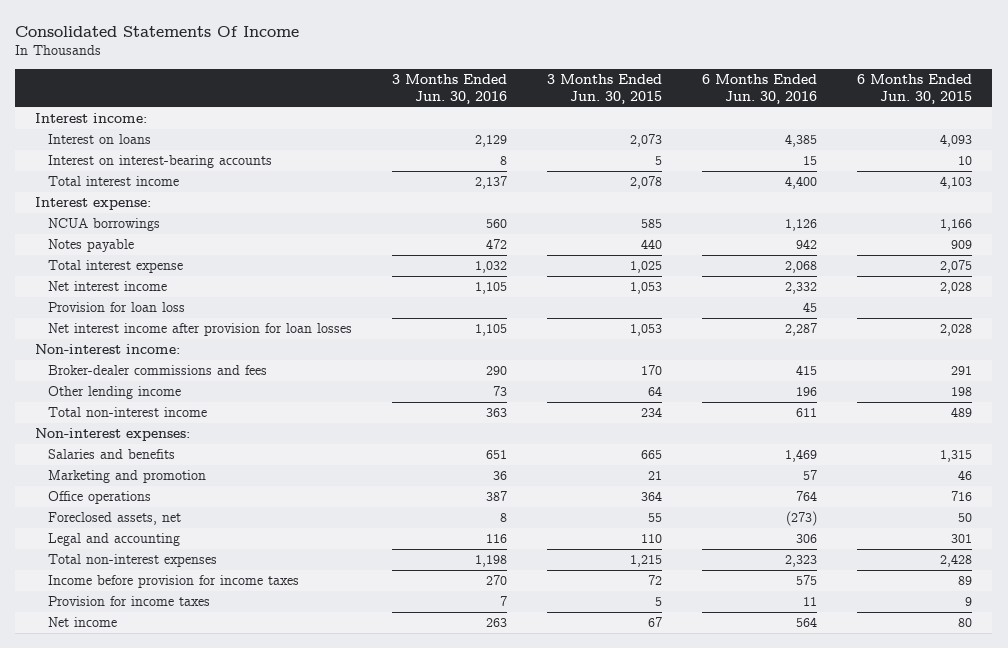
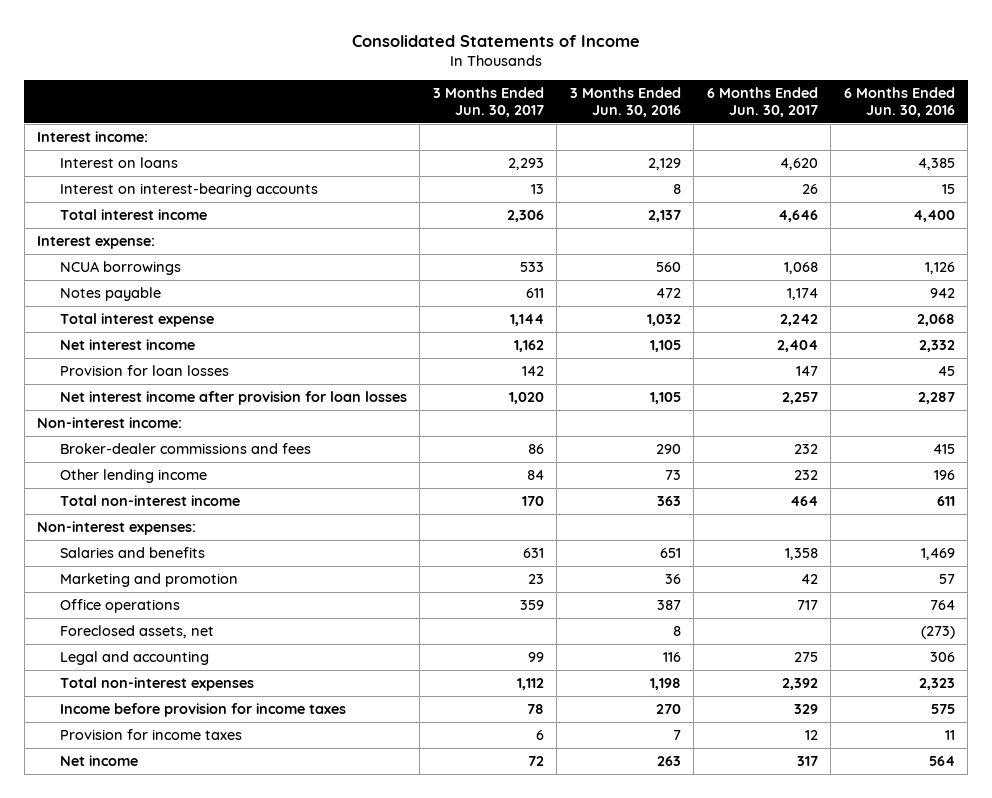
[15,25,300,37] Consolidated Statements Of Income -> [351,34,640,47] Consolidated Statements of Income
[547,74,663,104] 3 Months Ended Jun. 30, 2015 -> none
[857,74,973,104] 6 Months Ended Jun. 30, 2015 -> none
none -> [432,87,544,118] 3 Months Ended Jun. 30, 2017
none -> [706,87,818,118] 6 Months Ended Jun. 30, 2017
[48,302,186,313] Provision for loan loss -> [59,365,229,377] Provision for loan losses

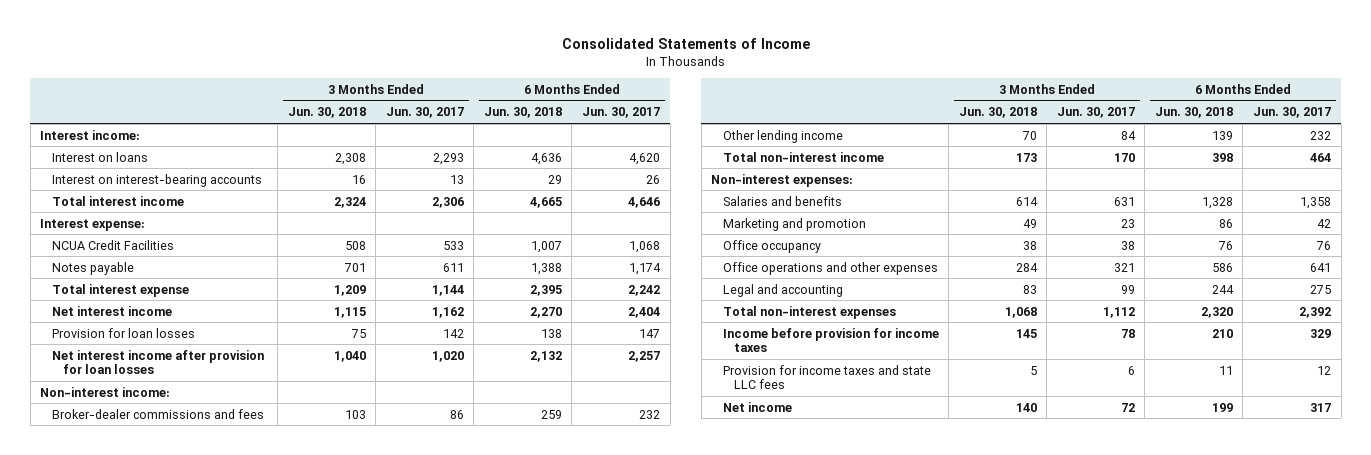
[569,87,681,118] 3 Months Ended Jun. 30, 2016 -> none
[843,87,955,118] 6 Months Ended Jun. 30, 2016 -> none
none -> [287,107,366,119] Jun. 30, 2018
none -> [483,107,562,119] Jun. 30, 2018
[59,261,181,276] NCUA borrowings -> [51,239,174,250] NCUA Credit Facilities
[59,625,214,639] Foreclosed assets, net -> none
none -> [722,239,821,253] Office occupancy
[59,599,180,614] Office operations -> [722,261,938,275] Office operations and other expenses
[519,600,544,611] 359 -> [1113,262,1135,272] 321
[796,600,818,611] 717 -> [1310,262,1332,272] 641
[59,729,242,741] Provision for income taxes -> [722,364,931,390] Provision for income taxes and state LLC fees

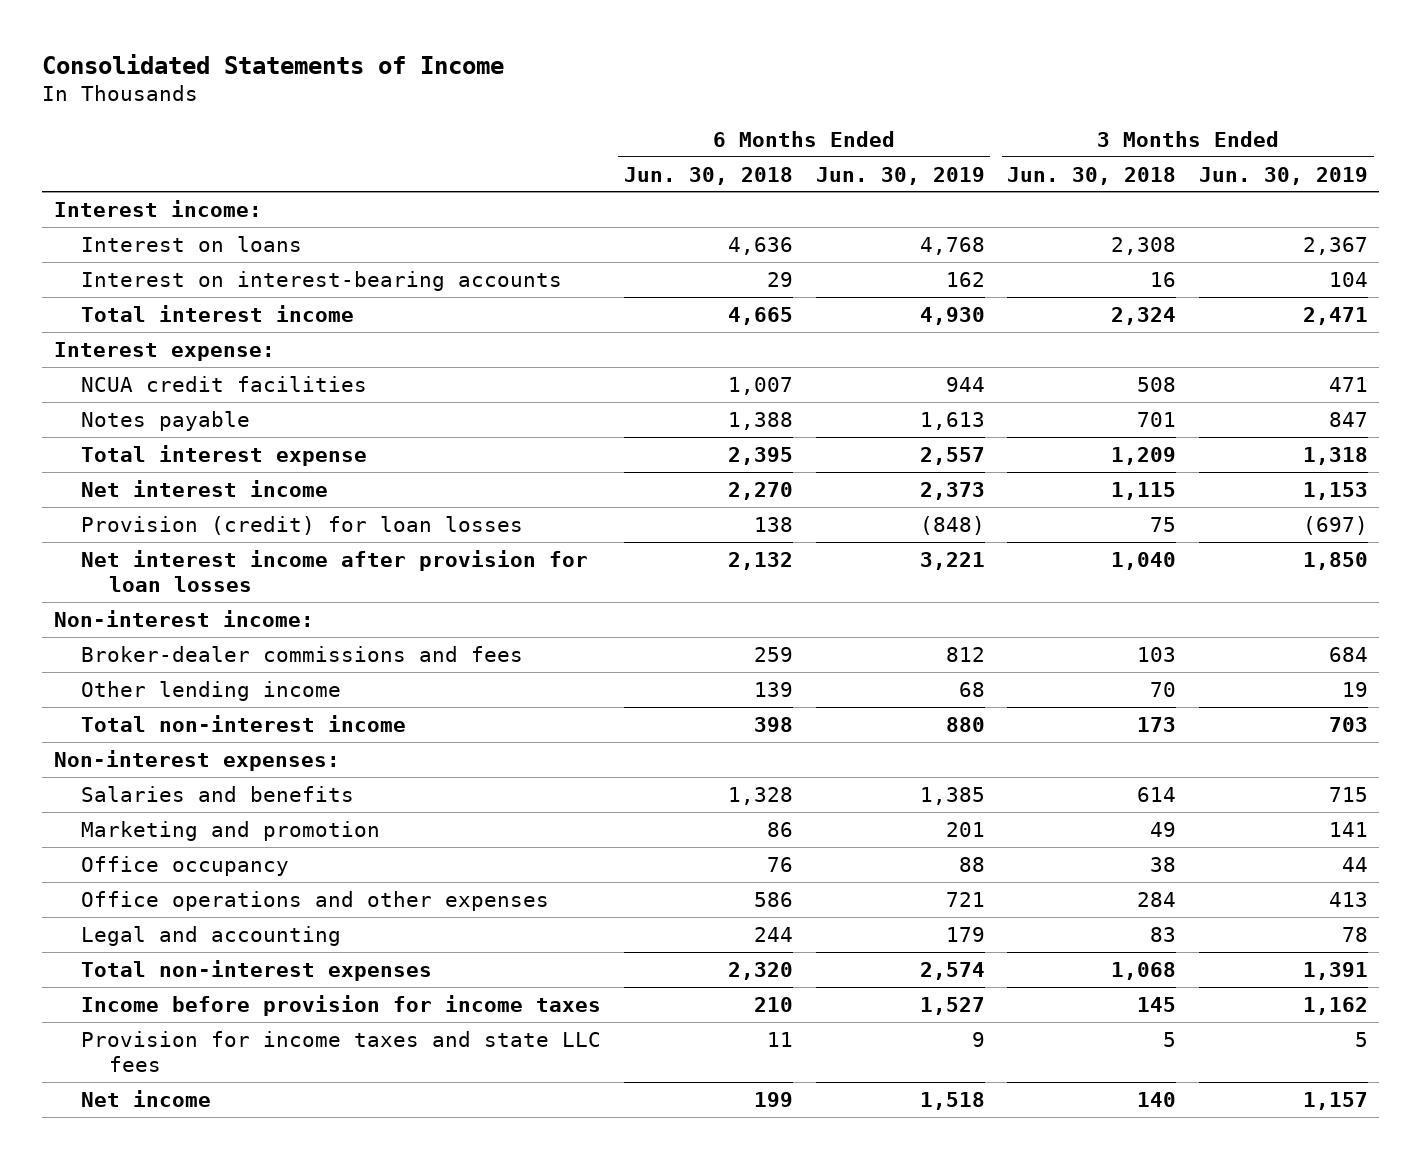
[385,107,464,119] Jun. 30, 2017 -> none
[582,107,661,119] Jun. 30, 2017 -> none
none -> [815,166,985,185] Jun. 30, 2019
none -> [1198,166,1368,185] Jun. 30, 2019
[51,239,174,250] NCUA Credit Facilities -> [81,375,368,392] NCUA credit facilities
[51,327,195,338] Provision for loan losses -> [81,515,524,535] Provision (credit) for loan losses

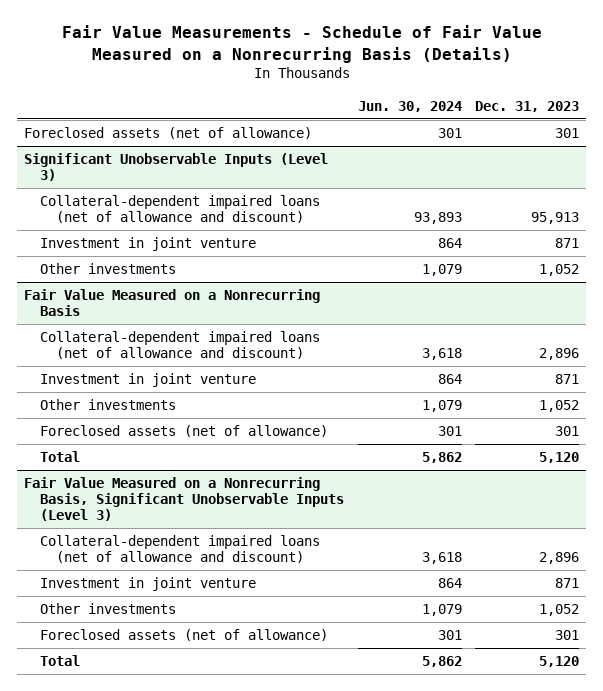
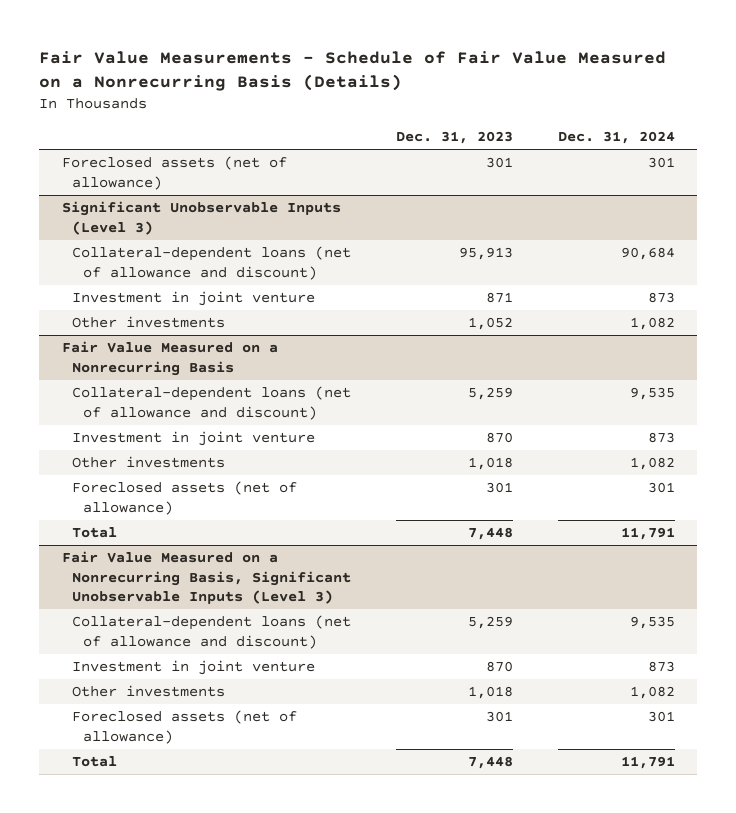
[357,100,462,112] Jun. 30, 2024 -> none
none -> [557,130,675,144] Dec. 31, 2024
[39,195,320,224] Collateral-dependent impaired loans (net of allowance and discount) -> [72,246,352,280] Collateral-dependent loans (net of allowance and discount)
[39,331,320,360] Collateral-dependent impaired loans (net of allowance and discount) -> [72,386,352,420] Collateral-dependent loans (net of allowance and discount)
[539,348,580,361] 2,896 -> [468,387,514,401] 5,259
[555,374,580,385] 871 -> [486,432,514,444] 870
[539,400,580,413] 1,052 -> [468,457,514,471] 1,018
[539,452,580,464] 5,120 -> [468,527,514,541] 7,448
[39,535,320,564] Collateral-dependent impaired loans (net of allowance and discount) -> [72,615,352,649] Collateral-dependent loans (net of allowance and discount)
[539,552,580,565] 2,896 -> [468,616,514,630] 5,259
[555,578,580,589] 871 -> [486,661,514,673] 870
[539,604,580,617] 1,052 -> [468,686,514,700] 1,018
[539,656,580,668] 5,120 -> [468,756,514,770] 7,448

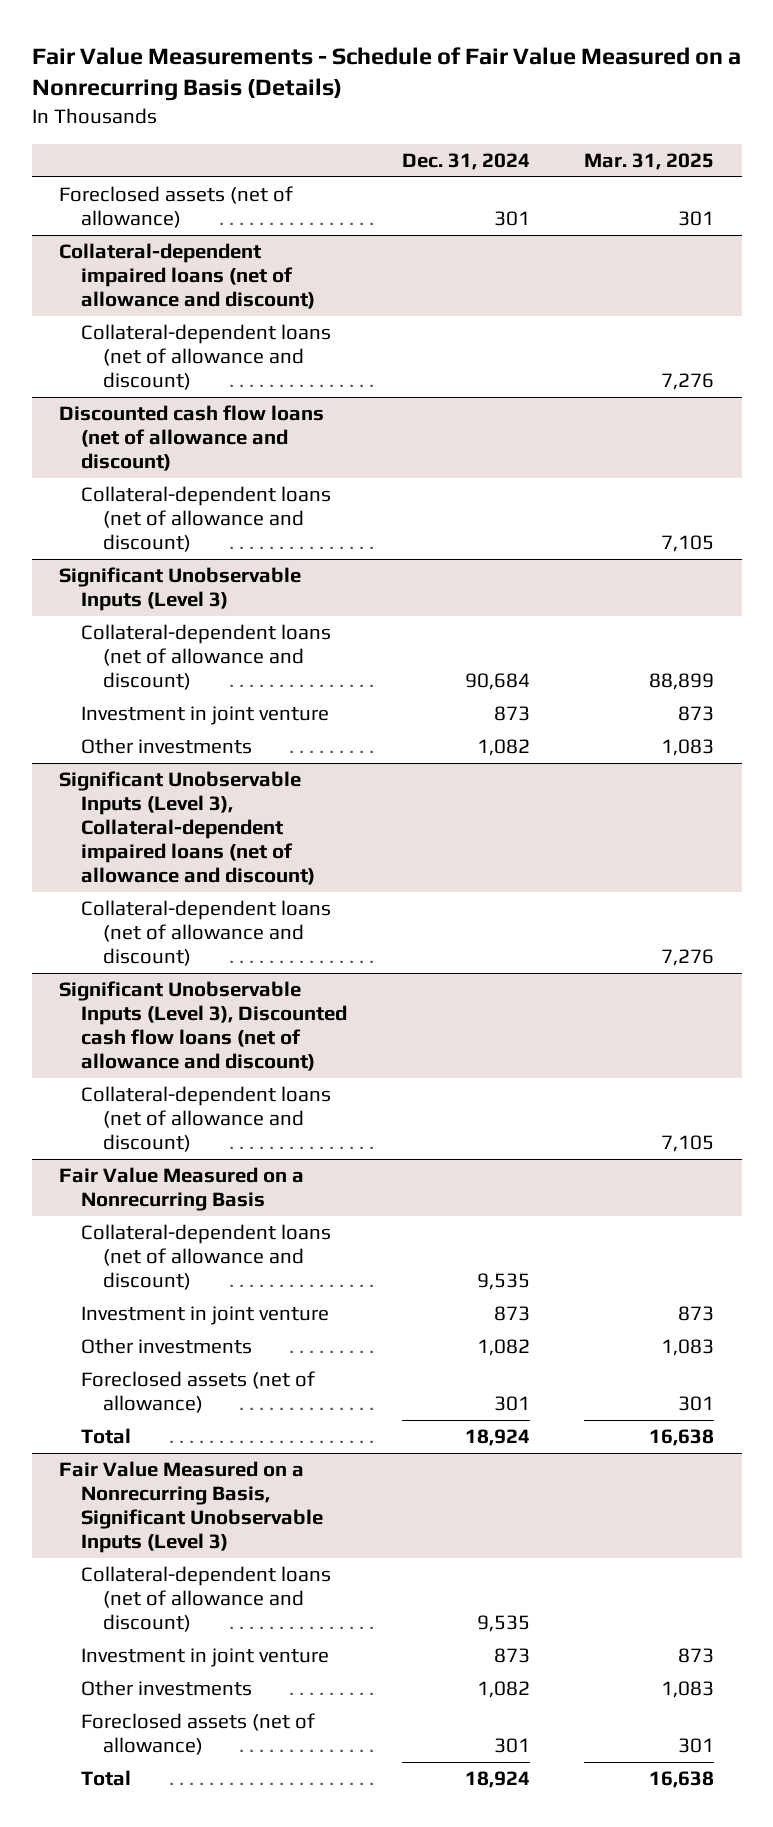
[396,130,514,144] Dec. 31, 2023 -> none
none -> [584,152,715,170] Mar. 31, 2025
none -> [59,243,315,310] Collateral-dependent impaired loans (net of allowance and discount)
none -> [80,324,331,391] Collateral-dependent loans (net of allowance and discount)
none -> [59,405,325,472] Discounted cash flow loans (net of allowance and discount)
none -> [80,486,331,553] Collateral-dependent loans (net of allowance and discount)
none -> [59,771,315,885] Significant Unobservable Inputs (Level 3), Collateral-dependent impaired loans (net of allowance and discount)
none -> [80,900,331,967] Collateral-dependent loans (net of allowance and discount)
none -> [59,981,347,1071] Significant Unobservable Inputs (Level 3), Discounted cash flow loans (net of allowance and discount)
none -> [80,1086,331,1153] Collateral-dependent loans (net of allowance and discount)
[620,527,675,541] 11,791 -> [464,1429,530,1447] 18,924
[620,756,675,770] 11,791 -> [464,1771,530,1789] 18,924

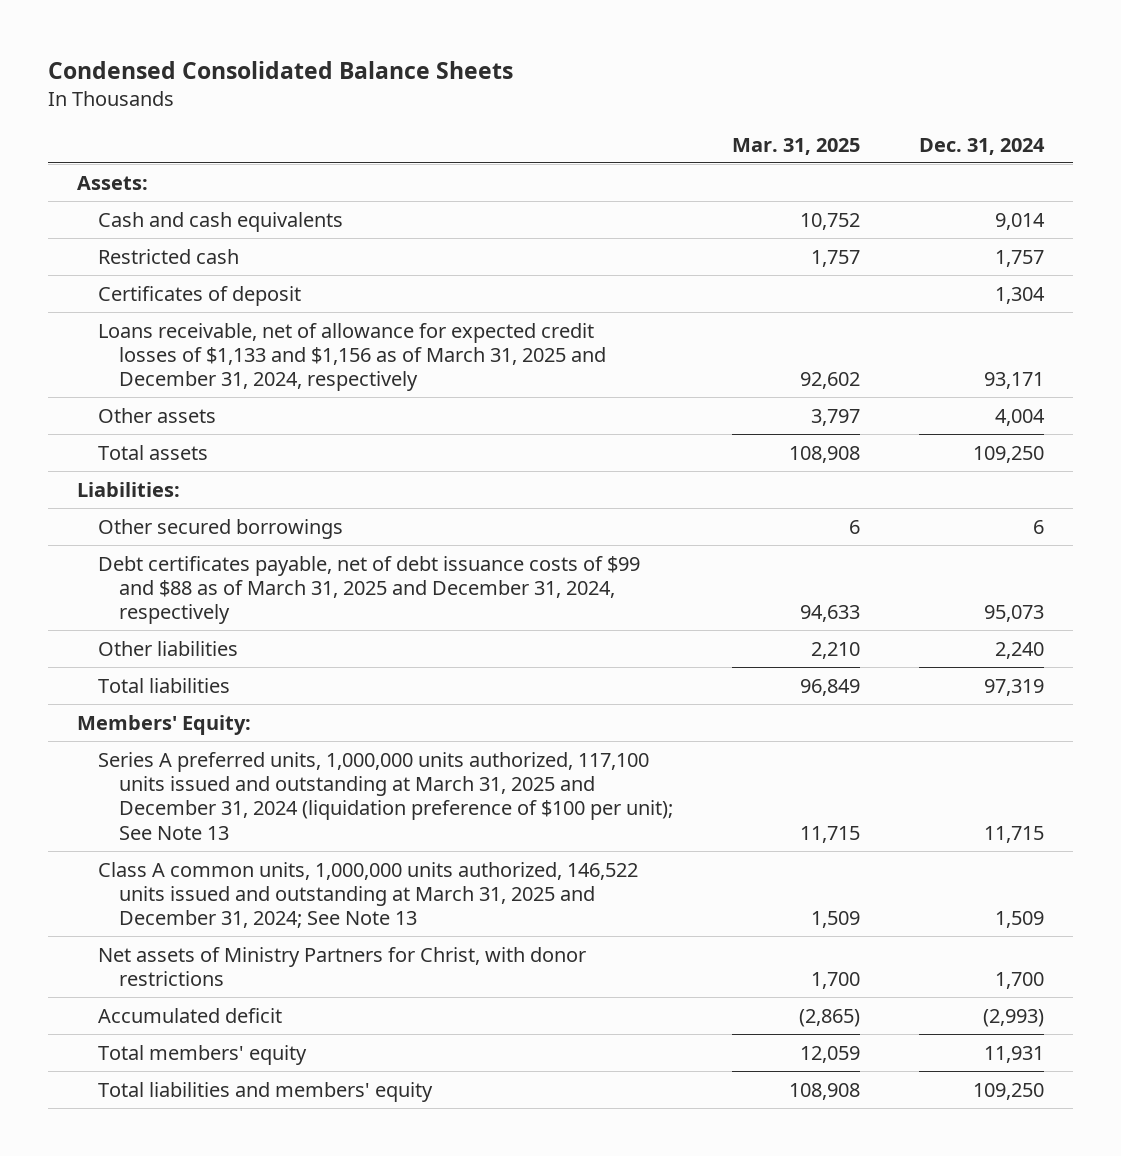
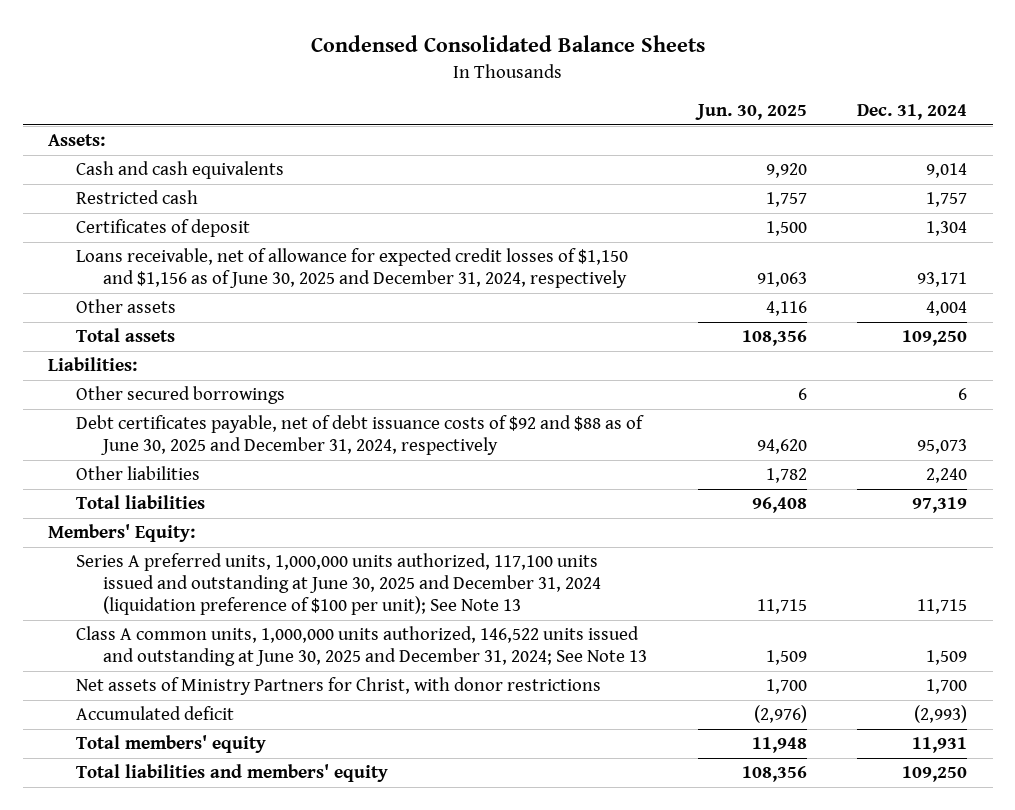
[732,137,861,155] Mar. 31, 2025 -> none
none -> [694,104,807,121] Jun. 30, 2025
[98,322,607,392] Loans receivable, net of allowance for expected credit losses of $1,133 and $1,156 as of March 31, 2025 and December 31, 2024, respectively -> [75,248,628,289] Loans receivable, net of allowance for expected credit losses of $1,150 and $1,156 as of June 30, 2025 and December 31, 2024, respectively
[98,555,641,625] Debt certificates payable, net of debt issuance costs of $99 and $88 as of March 31, 2025 and December 31, 2024, respectively -> [75,415,644,456] Debt certificates payable, net of debt issuance costs of $92 and $88 as of June 30, 2025 and December 31, 2024, respectively
[98,751,674,840] Series A preferred units, 1,000,000 units authorized, 117,100 units issued and outstanding at March 31, 2025 and December 31, 2024 (liquidation preference of $100 per unit); See Note 13 -> [75,553,602,616] Series A preferred units, 1,000,000 units authorized, 117,100 units issued and outstanding at June 30, 2025 and December 31, 2024 (liquidation preference of $100 per unit); See Note 13
[98,861,639,929] Class A common units, 1,000,000 units authorized, 146,522 units issued and outstanding at March 31, 2025 and December 31, 2024; See Note 13 -> [75,626,648,667] Class A common units, 1,000,000 units authorized, 146,522 units issued and outstanding at June 30, 2025 and December 31, 2024; See Note 13

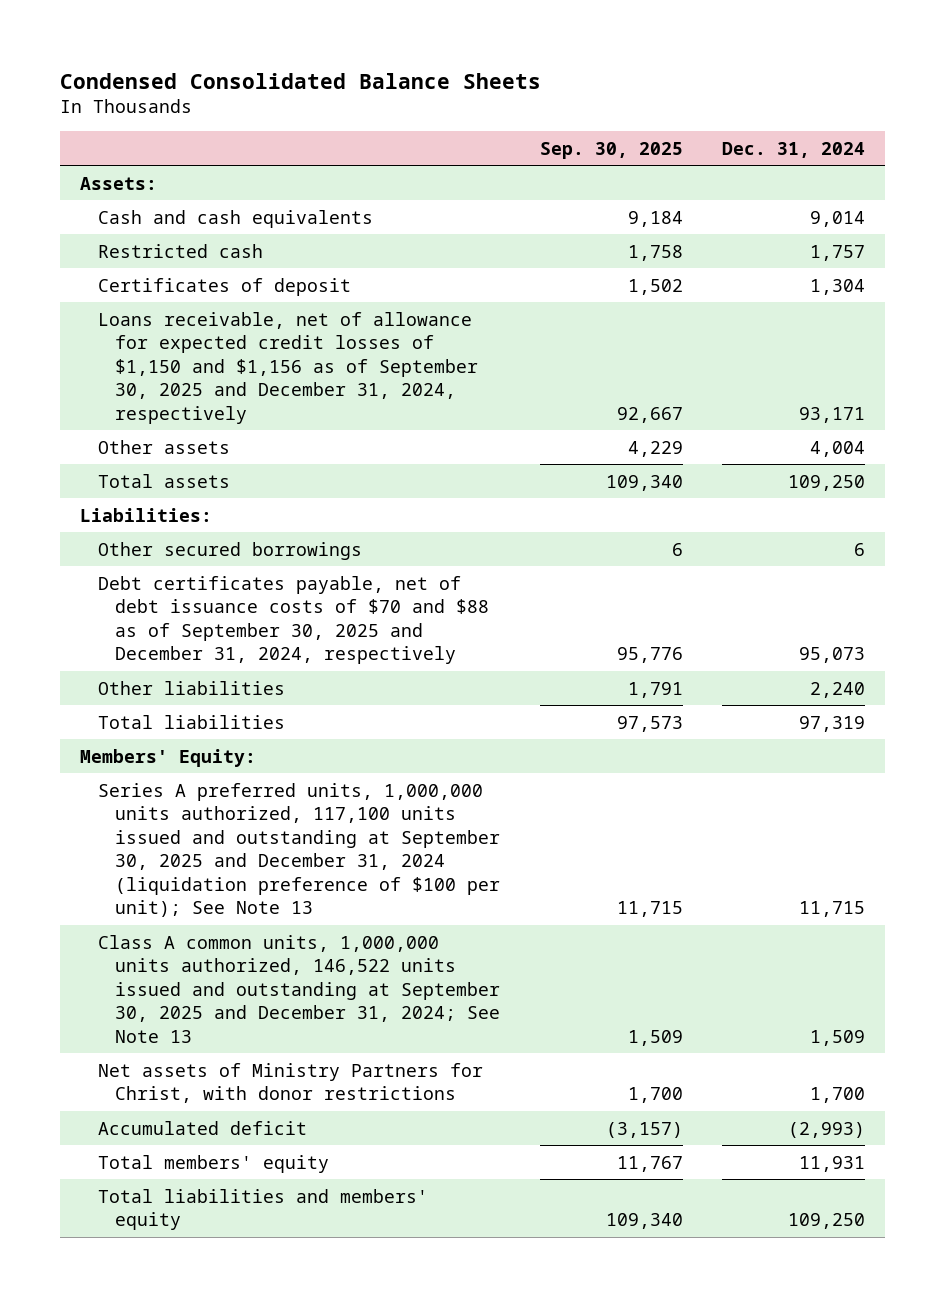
[694,104,807,121] Jun. 30, 2025 -> none
none -> [539,141,683,159] Sep. 30, 2025
[75,248,628,289] Loans receivable, net of allowance for expected credit losses of $1,150 and $1,156 as of June 30, 2025 and December 31, 2024, respectively -> [97,311,478,424] Loans receivable, net of allowance for expected credit losses of $1,150 and $1,156 as of September 30, 2025 and December 31, 2024, respectively
[75,415,644,456] Debt certificates payable, net of debt issuance costs of $92 and $88 as of June 30, 2025 and December 31, 2024, respectively -> [97,575,489,665] Debt certificates payable, net of debt issuance costs of $70 and $88 as of September 30, 2025 and December 31, 2024, respectively
[75,553,602,616] Series A preferred units, 1,000,000 units authorized, 117,100 units issued and outstanding at June 30, 2025 and December 31, 2024 (liquidation preference of $100 per unit); See Note 13 -> [97,782,500,918] Series A preferred units, 1,000,000 units authorized, 117,100 units issued and outstanding at September 30, 2025 and December 31, 2024 (liquidation preference of $100 per unit); See Note 13
[75,626,648,667] Class A common units, 1,000,000 units authorized, 146,522 units issued and outstanding at June 30, 2025 and December 31, 2024; See Note 13 -> [97,934,500,1043] Class A common units, 1,000,000 units authorized, 146,522 units issued and outstanding at September 30, 2025 and December 31, 2024; See Note 13

